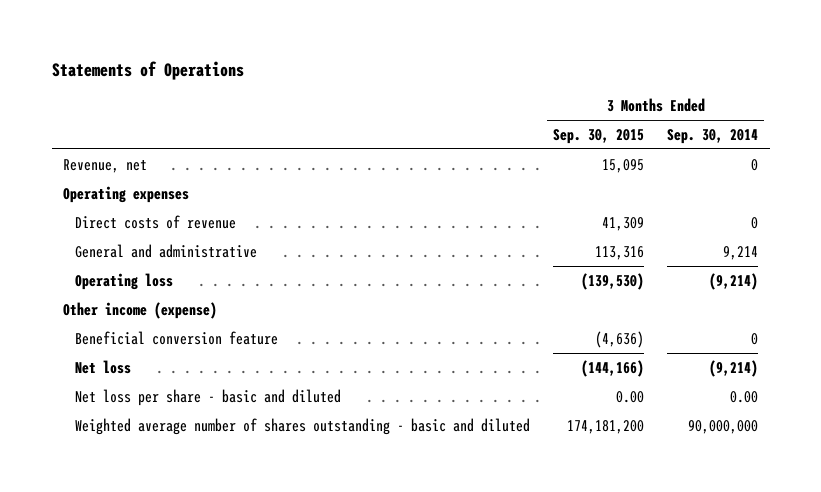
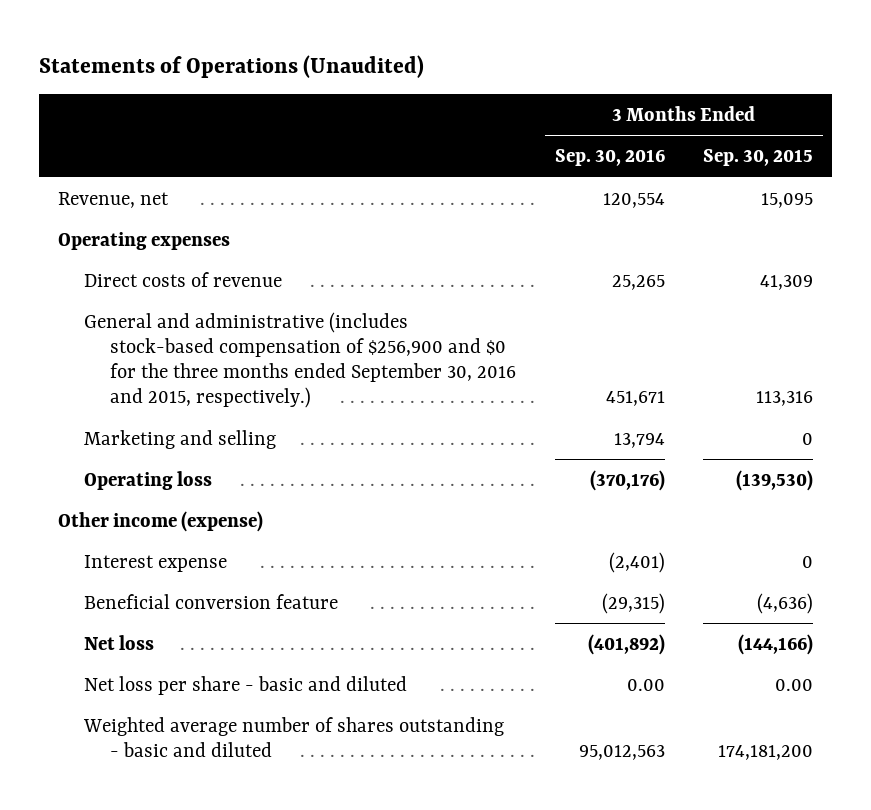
[51,60,244,80] Statements of Operations -> [38,54,424,78] Statements of Operations (Unaudited)
[667,128,759,144] Sep. 30, 2014 -> none
none -> [554,149,665,167] Sep. 30, 2016
[74,243,257,258] General and administrative -> [84,311,517,409] General and administrative (includes stock-based compensation of $256,900 and $0 for the three months ended September 30, 2016 and 2015, respectively.)
none -> [84,429,277,449] Marketing and selling
none -> [84,554,228,572] Interest expense

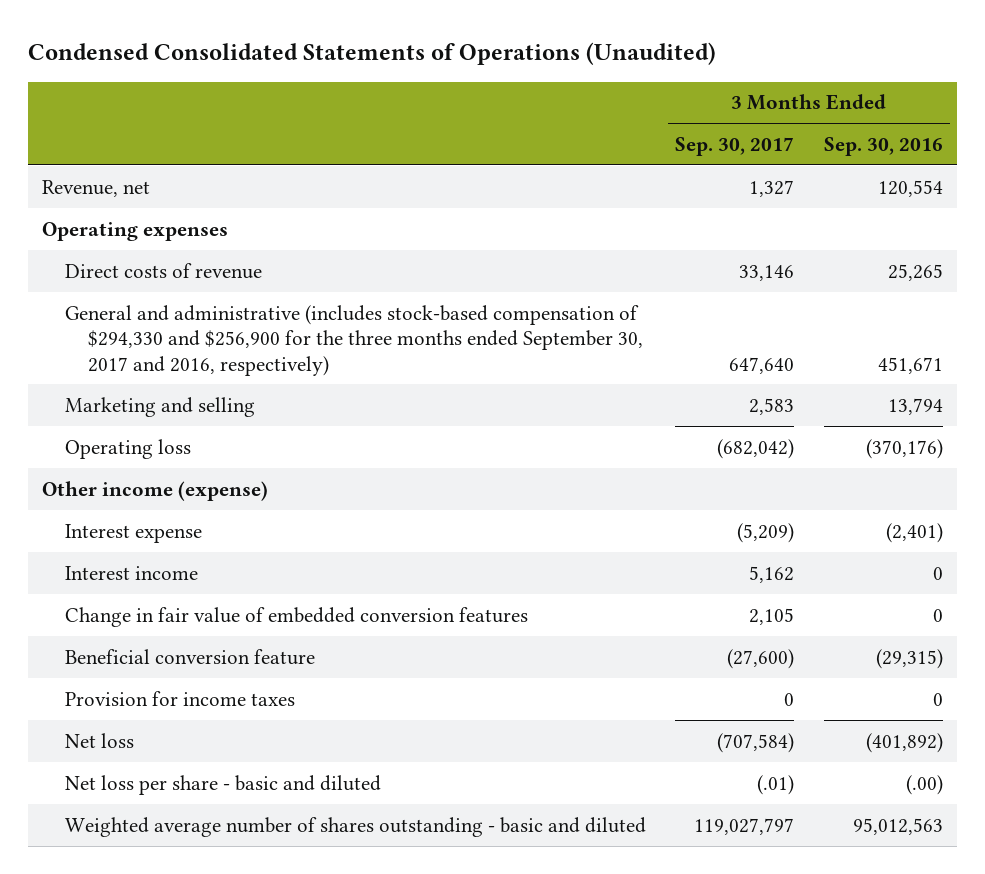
[38,54,424,78] Statements of Operations (Unaudited) -> [27,42,716,66] Condensed Consolidated Statements of Operations (Unaudited)
[703,149,814,167] Sep. 30, 2015 -> none
none -> [675,136,795,156] Sep. 30, 2017
[84,311,517,409] General and administrative (includes stock-based compensation of $256,900 and $0 for the three months ended September 30, 2016 and 2015, respectively.) -> [65,304,644,376] General and administrative (includes stock-based compensation of $294,330 and $256,900 for the three months ended September 30, 2017 and 2016, respectively)
none -> [65,565,199,580] Interest income
none -> [65,606,529,627] Change in fair value of embedded conversion features
none -> [65,690,296,706] Provision for income taxes
[626,678,665,691] 0.00 -> [905,774,943,795] (.00)

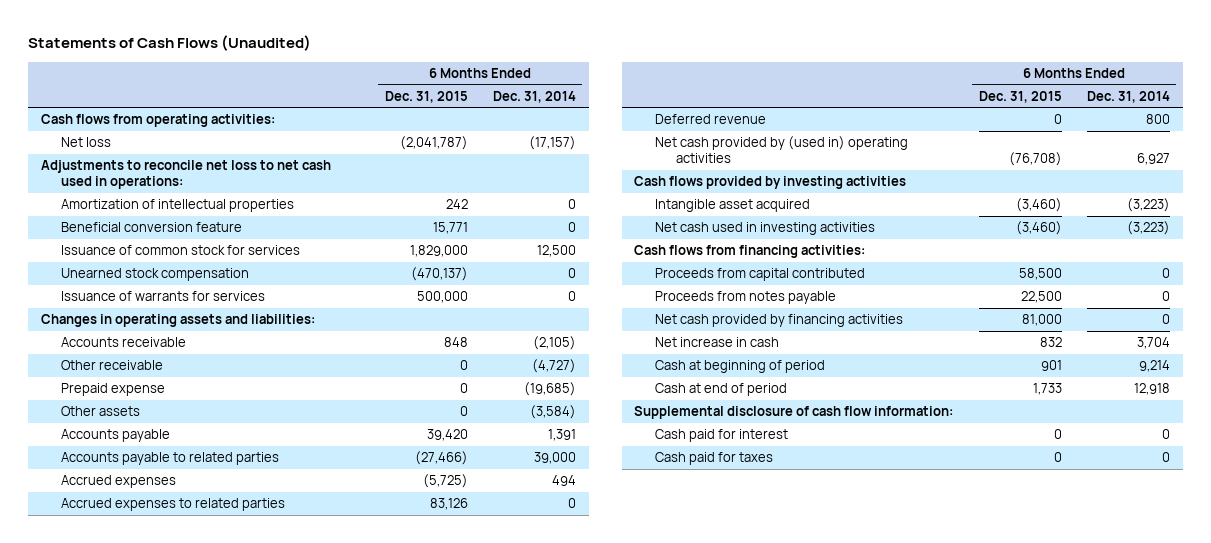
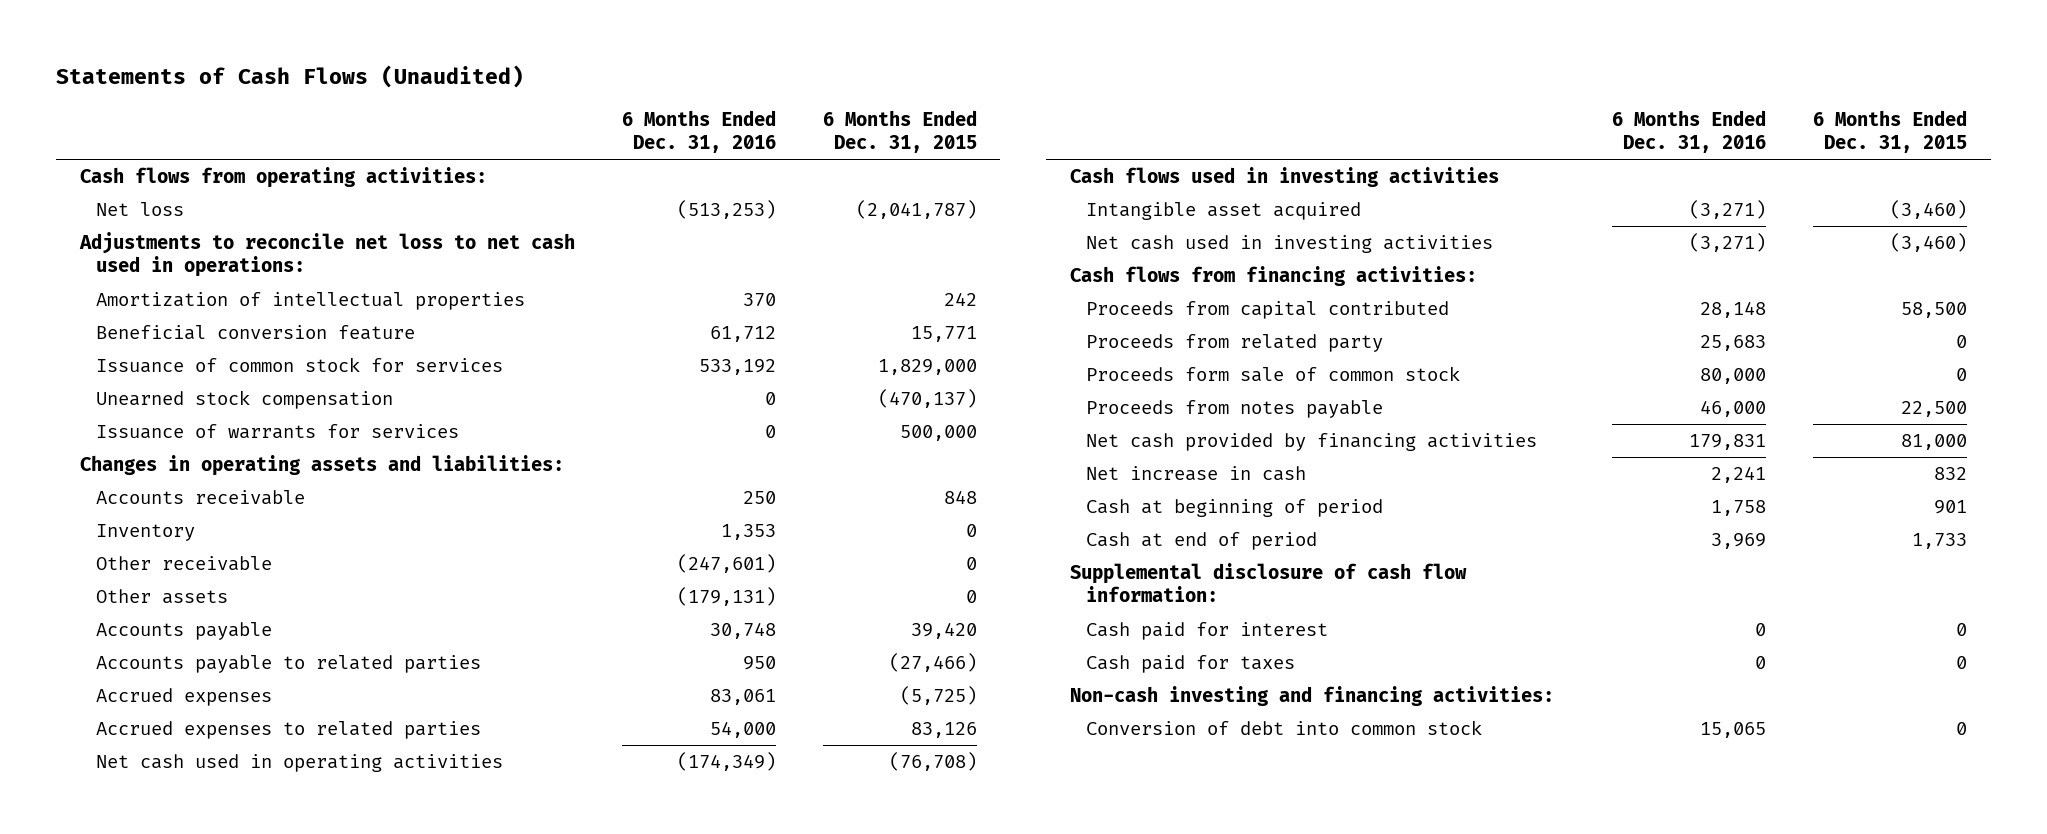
[493,90,577,103] Dec. 31, 2014 -> none
none -> [621,109,776,154] 6 Months Ended Dec. 31, 2016
none -> [95,523,195,541] Inventory
[61,383,166,397] Prepaid expense -> none
[655,114,767,125] Deferred revenue -> none
[655,136,909,164] Net cash provided by (used in) operating activities -> [95,753,503,772] Net cash used in operating activities
[634,176,907,190] Cash flows provided by investing activities -> [1070,166,1500,187] Cash flows used in investing activities
none -> [1086,333,1384,352] Proceeds from related party
none -> [1086,365,1461,382] Proceeds form sale of common stock
none -> [1070,685,1555,706] Non-cash investing and financing activities:
none -> [1086,719,1483,735] Conversion of debt into common stock

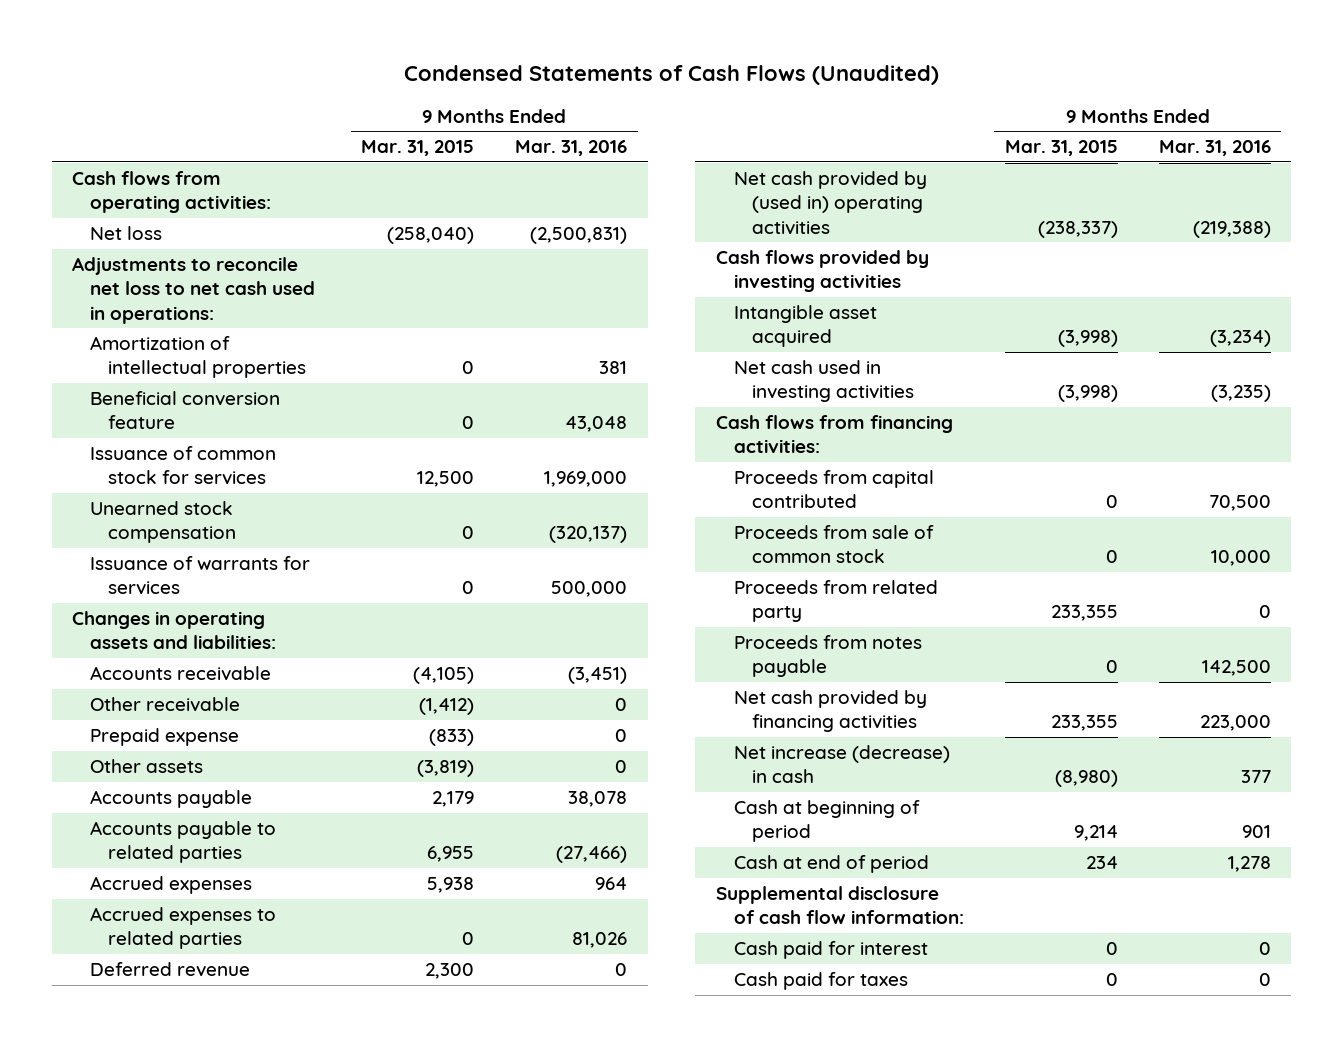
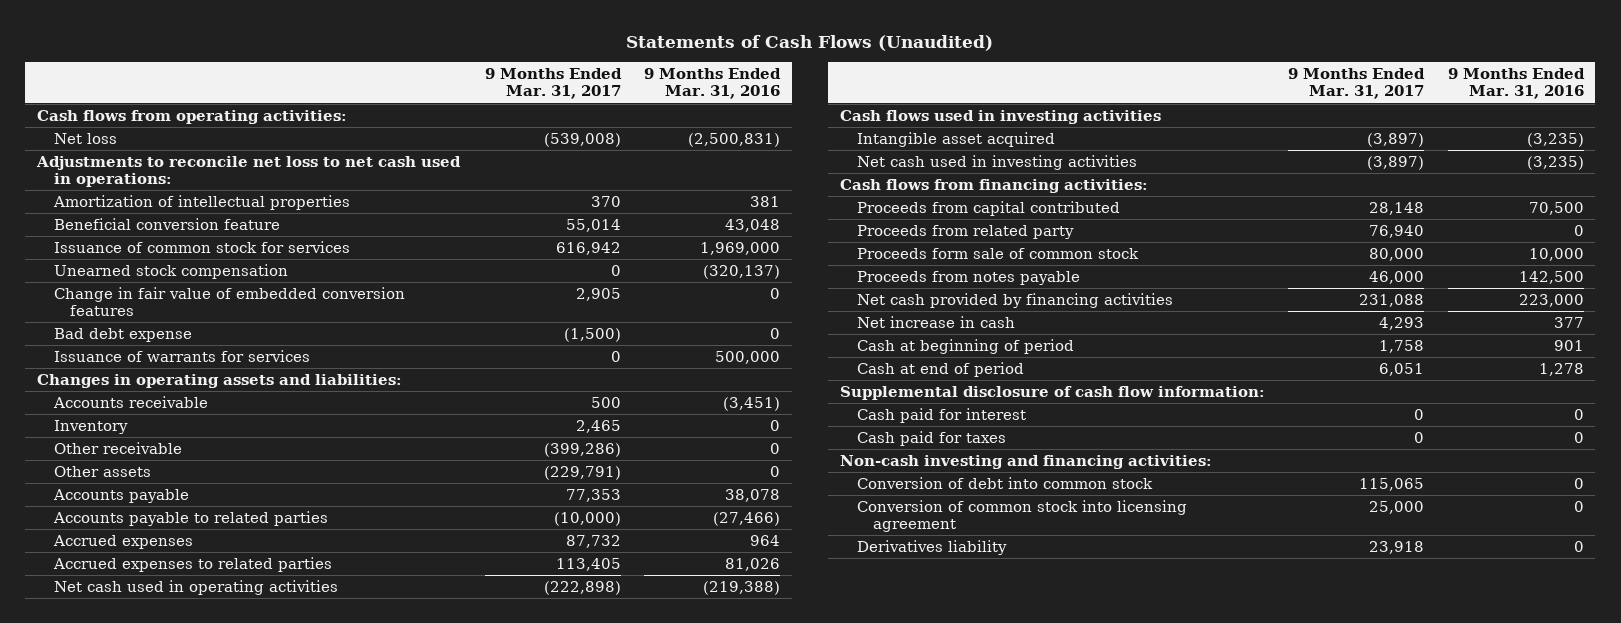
[403,65,939,86] Condensed Statements of Cash Flows (Unaudited) -> [626,34,994,51] Statements of Cash Flows (Unaudited)
[361,140,475,157] Mar. 31, 2015 -> none
none -> [485,68,623,100] 9 Months Ended Mar. 31, 2017
none -> [53,286,405,317] Change in fair value of embedded conversion features
none -> [53,327,192,342] Bad debt expense
none -> [53,419,128,434] Inventory
[90,728,240,747] Prepaid expense -> none
[90,962,251,978] Deferred revenue -> none
[733,171,927,235] Net cash provided by (used in) operating activities -> [53,579,338,595] Net cash used in operating activities
[715,250,929,293] Cash flows provided by investing activities -> [840,109,1162,124] Cash flows used in investing activities
[1209,330,1271,348] (3,234) -> [1526,132,1584,147] (3,235)
[733,525,934,564] Proceeds from sale of common stock -> none
none -> [856,247,1139,259] Proceeds form sale of common stock
[733,745,950,784] Net increase (decrease) in cash -> [856,315,1015,328] Net increase in cash
none -> [840,454,1213,469] Non-cash investing and financing activities:
none -> [856,476,1153,489] Conversion of debt into common stock
none -> [856,499,1187,533] Conversion of common stock into licensing agreement
none -> [856,539,1007,555] Derivatives liability

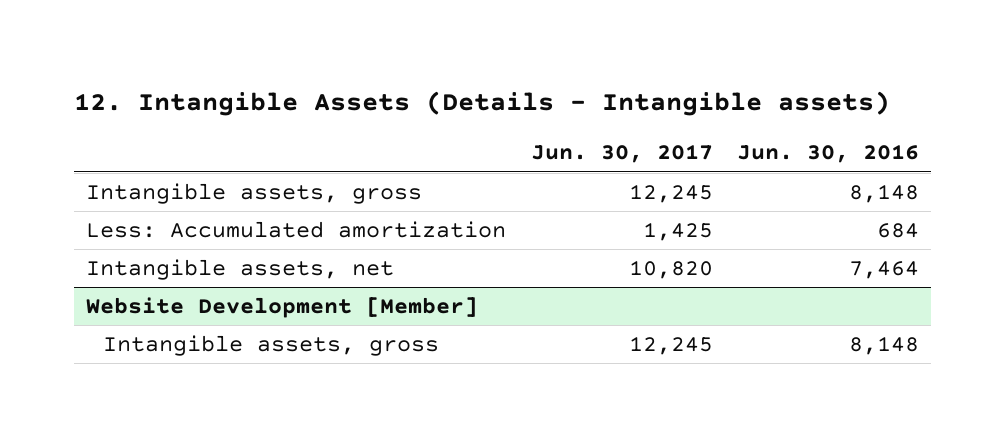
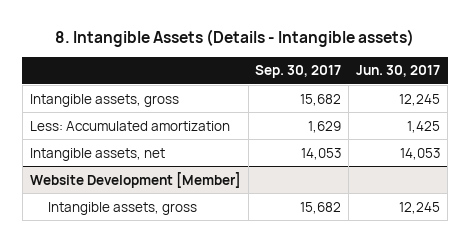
[73,91,890,117] 12. Intangible Assets (Details - Intangible assets) -> [54,29,414,48] 8. Intangible Assets (Details - Intangible assets)
[737,144,920,164] Jun. 30, 2016 -> none
none -> [255,65,342,79] Sep. 30, 2017
[628,260,713,280] 10,820 -> [400,147,441,160] 14,053

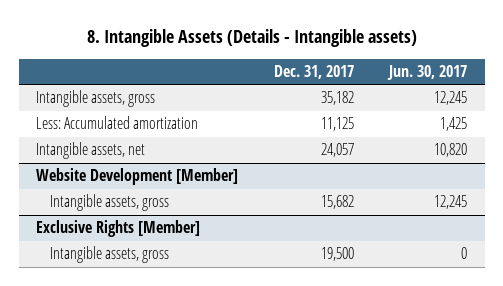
[255,65,342,79] Sep. 30, 2017 -> none
none -> [273,65,354,80] Dec. 31, 2017
[400,147,441,160] 14,053 -> [433,143,467,158] 10,820
none -> [36,220,201,238] Exclusive Rights [Member]
none -> [49,246,169,264] Intangible assets, gross

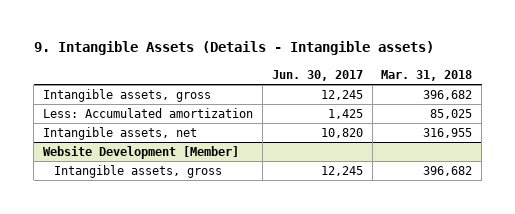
[86,28,417,47] 8. Intangible Assets (Details - Intangible assets) -> [33,41,434,56] 9. Intangible Assets (Details - Intangible assets)
[273,65,354,80] Dec. 31, 2017 -> none
none -> [381,69,473,81] Mar. 31, 2018
[36,220,201,238] Exclusive Rights [Member] -> none
[49,246,169,264] Intangible assets, gross -> none

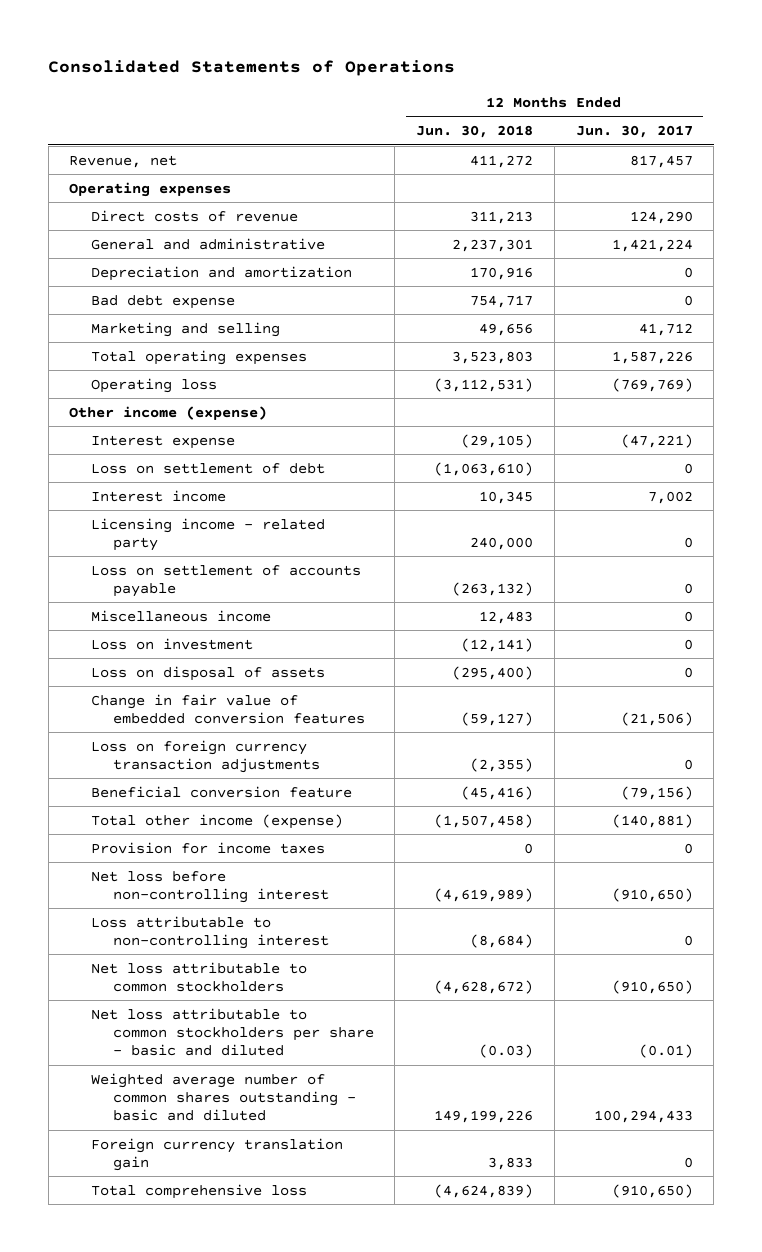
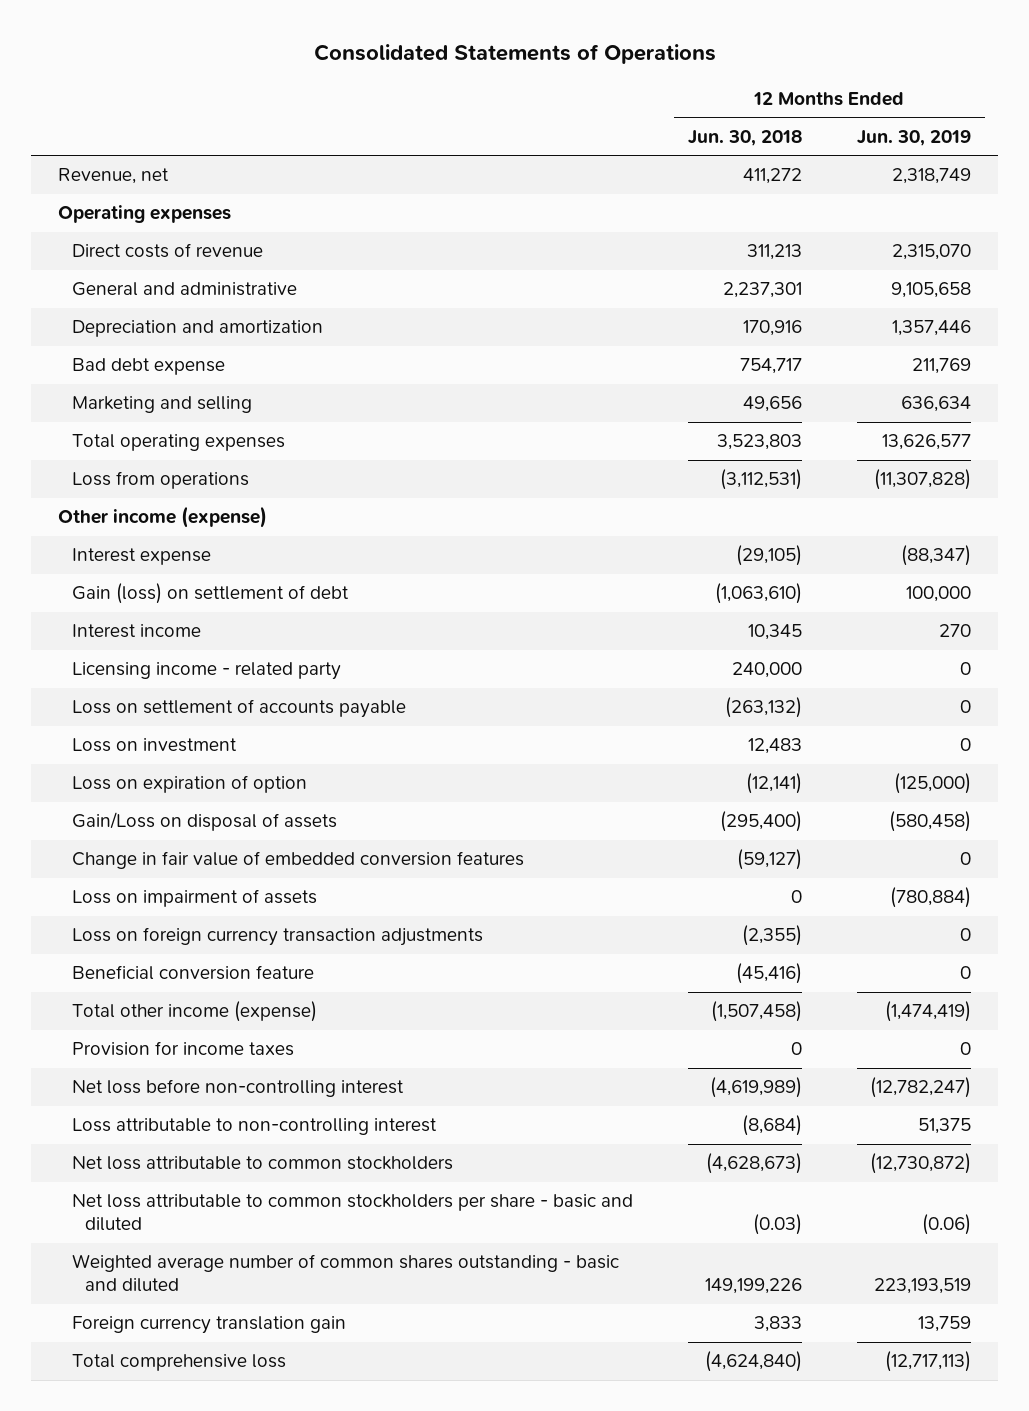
[575,125,693,139] Jun. 30, 2017 -> none
none -> [856,129,971,146] Jun. 30, 2019
[90,377,217,393] Operating loss -> [71,471,249,490] Loss from operations
[90,462,325,474] Loss on settlement of debt -> [71,583,349,605] Gain (loss) on settlement of debt
[90,609,271,622] Miscellaneous income -> none
[461,637,534,652] (12,141) -> [747,738,802,755] 12,483
none -> [71,775,307,794] Loss on expiration of option
[90,665,325,681] Loss on disposal of assets -> [71,812,337,832] Gain/Loss on disposal of assets
none -> [71,889,317,908] Loss on impairment of assets
[434,979,534,994] (4,628,672) -> [705,1153,802,1175] (4,628,673)
[434,1183,534,1198] (4,624,839) -> [704,1351,802,1373] (4,624,840)

